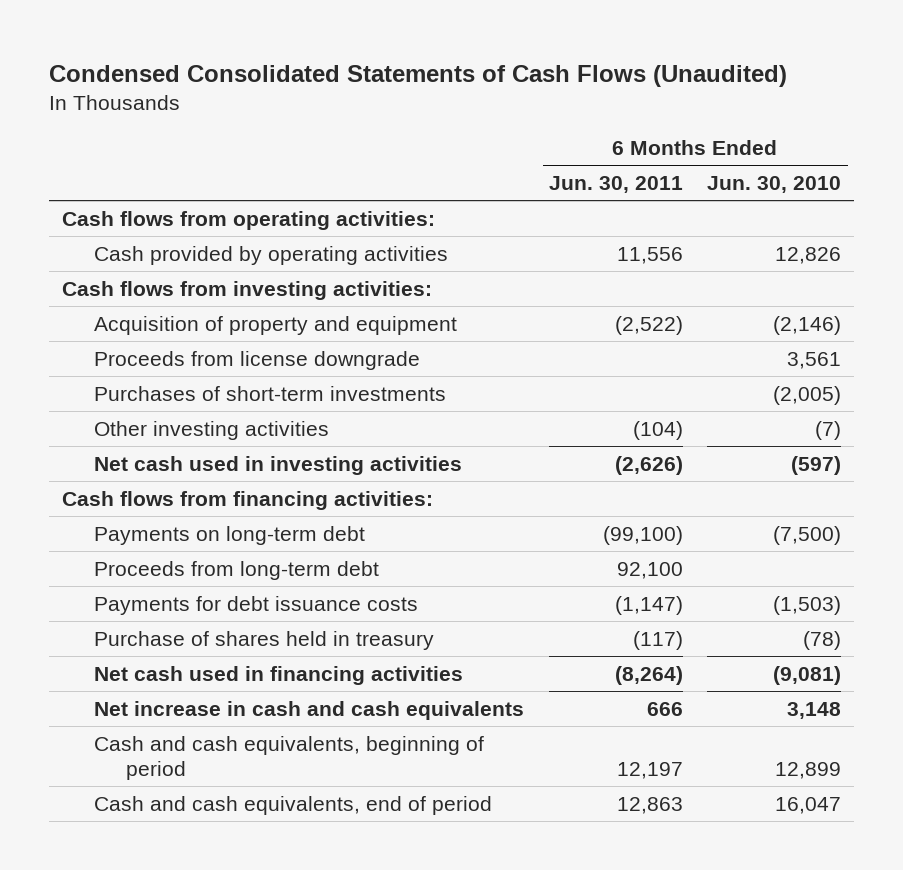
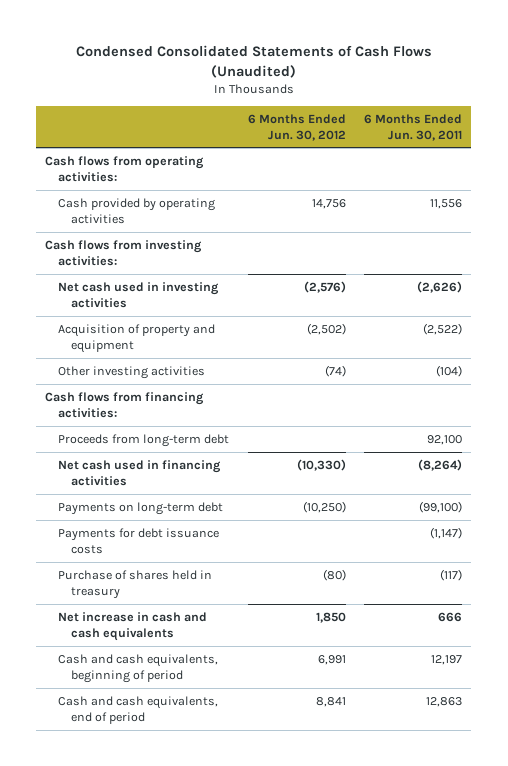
[707,176,842,194] Jun. 30, 2010 -> none
none -> [247,113,346,141] 6 Months Ended Jun. 30, 2012
[94,455,463,475] Net cash used in investing activities -> [58,281,220,308] Net cash used in investing activities
[94,350,421,370] Proceeds from license downgrade -> none
[94,385,447,401] Purchases of short-term investments -> none
[94,665,464,685] Net cash used in financing activities -> [58,459,222,486] Net cash used in financing activities
[94,525,366,545] Payments on long-term debt -> [58,501,224,515] Payments on long-term debt

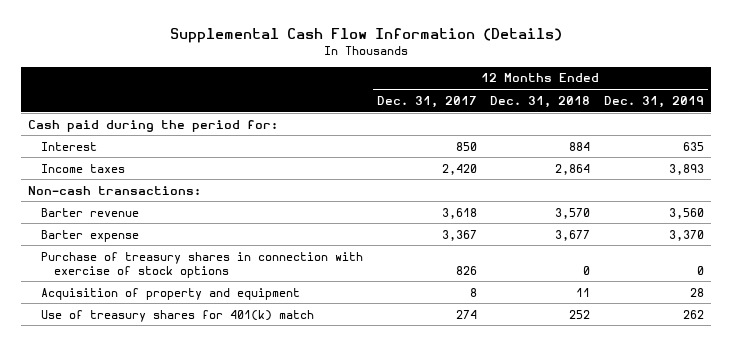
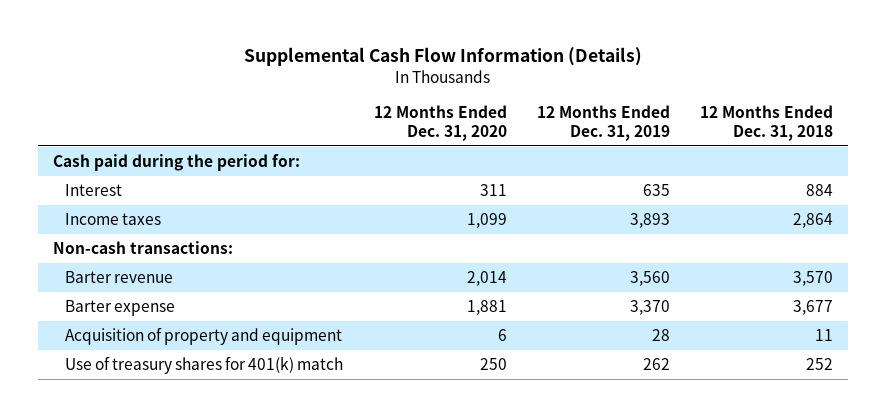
[376,95,477,108] Dec. 31, 2017 -> none
none -> [373,105,507,141] 12 Months Ended Dec. 31, 2020
[40,251,363,278] Purchase of treasury shares in connection with exercise of stock options -> none

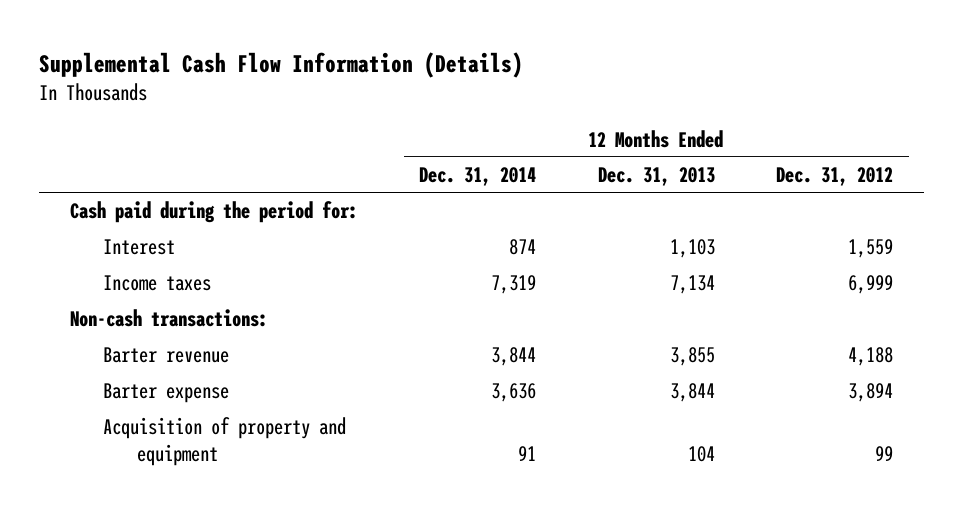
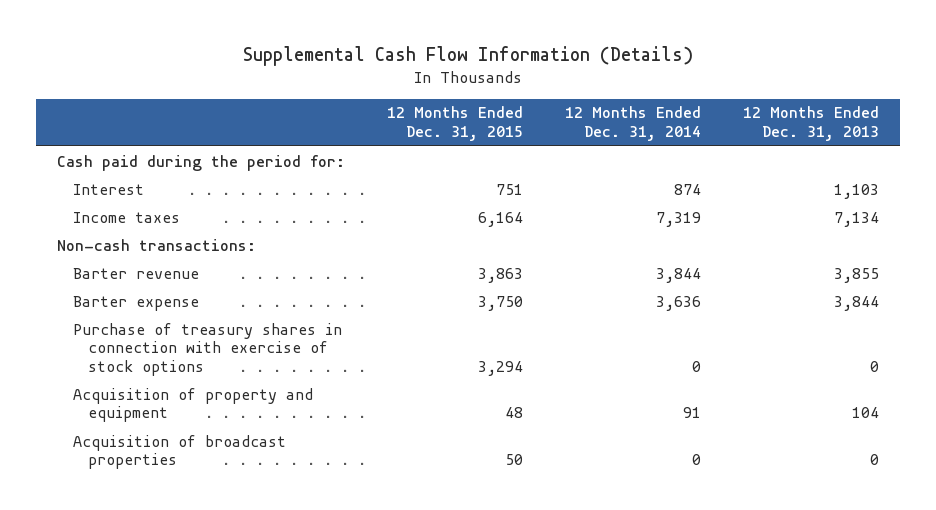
[776,167,894,187] Dec. 31, 2012 -> none
none -> [387,106,524,141] 12 Months Ended Dec. 31, 2015
none -> [72,322,342,376] Purchase of treasury shares in connection with exercise of stock options
none -> [72,434,286,470] Acquisition of broadcast properties

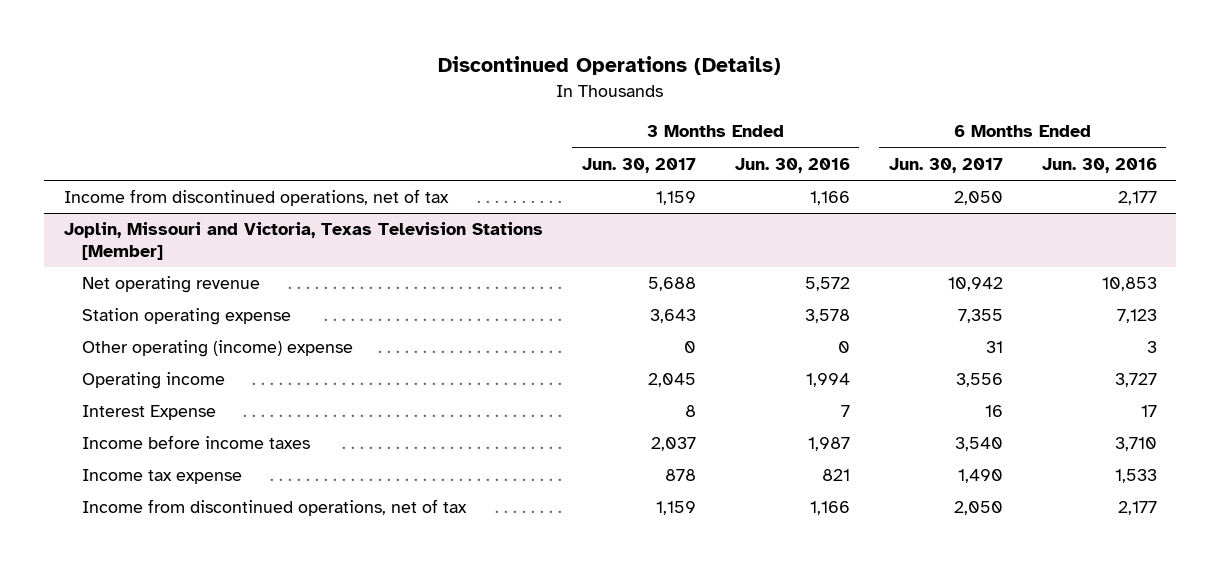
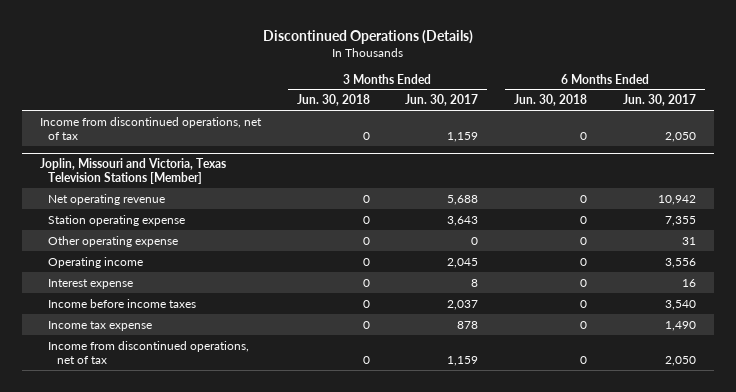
[734,157,850,173] Jun. 30, 2016 -> none
[1041,157,1157,173] Jun. 30, 2016 -> none
none -> [296,94,370,107] Jun. 30, 2018
none -> [514,94,588,107] Jun. 30, 2018
[82,340,354,358] Other operating (income) expense -> [48,235,179,247] Other operating expense
[82,405,217,421] Interest Expense -> [48,278,134,289] Interest expense

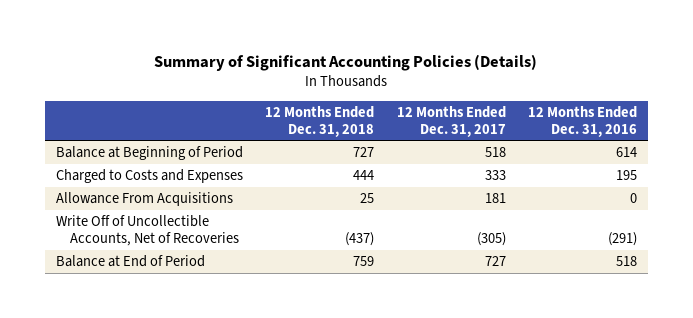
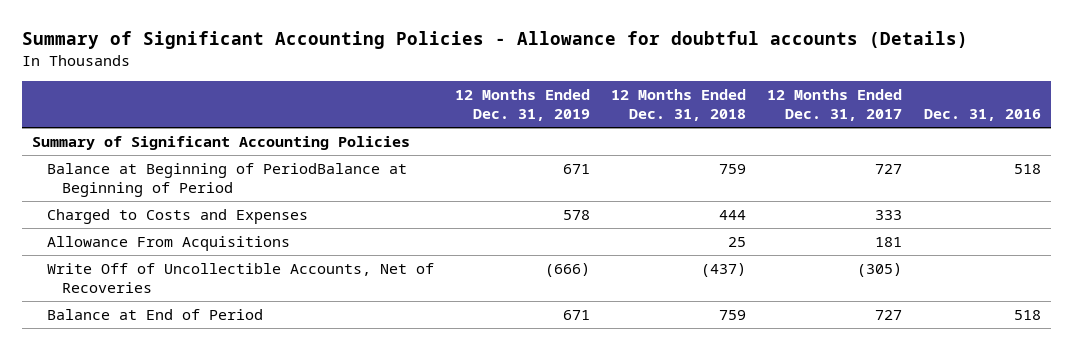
[154,54,538,72] Summary of Significant Accounting Policies (Details) -> [21,31,968,50] Summary of Significant Accounting Policies - Allowance for doubtful accounts (Details)
[527,106,637,137] 12 Months Ended Dec. 31, 2016 -> none
none -> [455,89,591,122] 12 Months Ended Dec. 31, 2019
none -> [923,109,1041,122] Dec. 31, 2016
none -> [32,135,411,150] Summary of Significant Accounting Policies
[55,146,243,161] Balance at Beginning of Period -> [47,162,408,198] Balance at Beginning of PeriodBalance at Beginning of Period
[353,147,375,158] 727 -> [719,163,747,174] 759
[484,147,506,158] 518 -> [875,163,903,174] 727

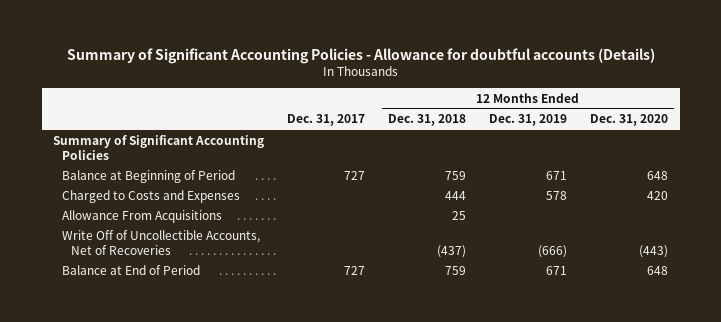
[767,89,903,122] 12 Months Ended Dec. 31, 2017 -> none
[923,109,1041,122] Dec. 31, 2016 -> none
none -> [287,114,366,127] Dec. 31, 2017
none -> [590,114,669,127] Dec. 31, 2020
[47,162,408,198] Balance at Beginning of PeriodBalance at Beginning of Period -> [62,169,236,183] Balance at Beginning of Period

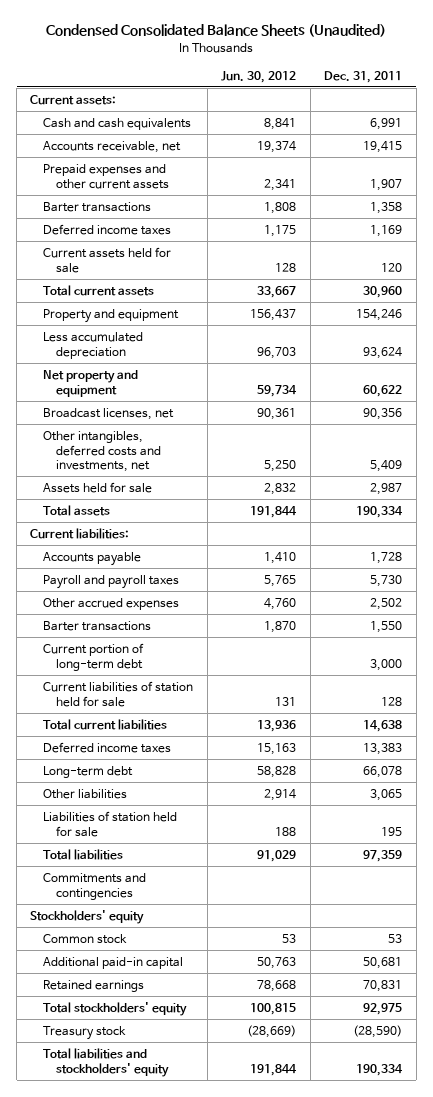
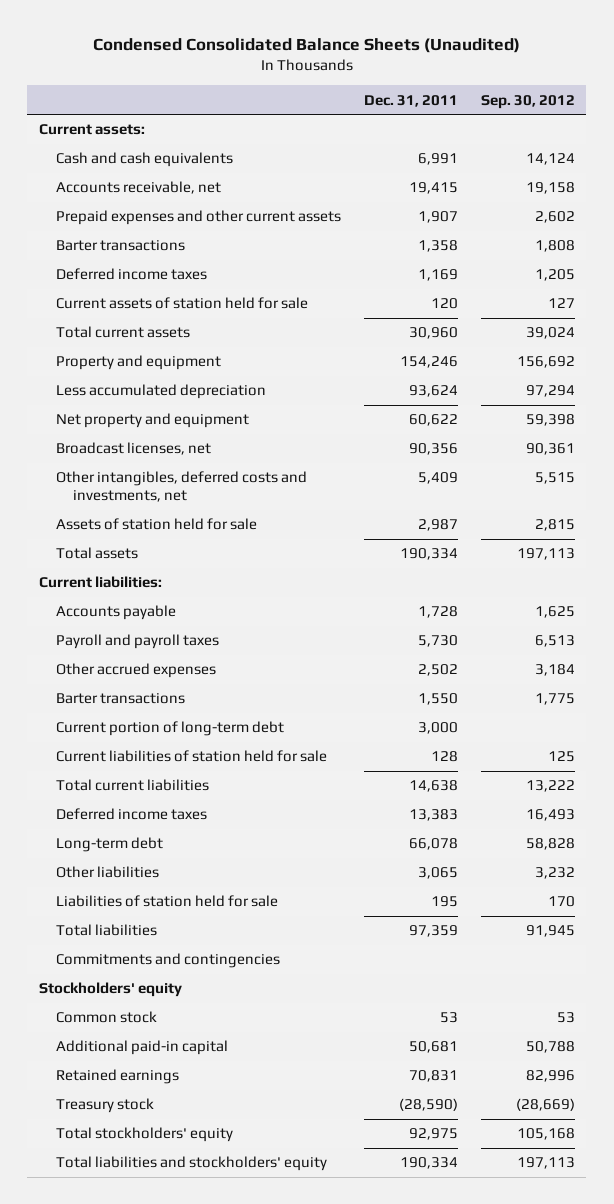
[221,70,297,83] Jun. 30, 2012 -> none
none -> [480,94,575,109] Sep. 30, 2012
[43,246,172,273] Current assets held for sale -> [55,297,308,310] Current assets of station held for sale
[43,481,153,493] Assets held for sale -> [55,518,257,531] Assets of station held for sale
[43,1001,188,1016] Total stockholders' equity -> [55,1127,233,1143] Total stockholders' equity

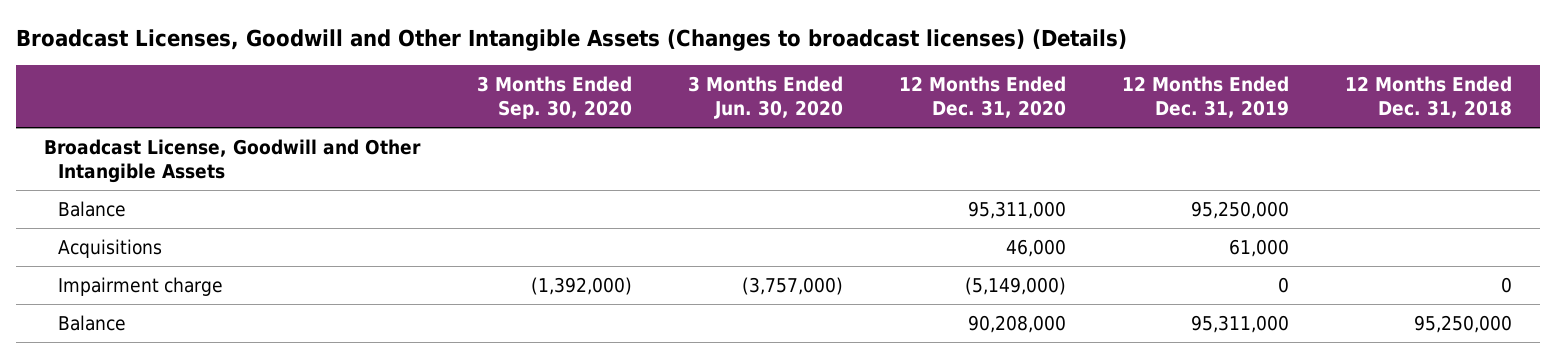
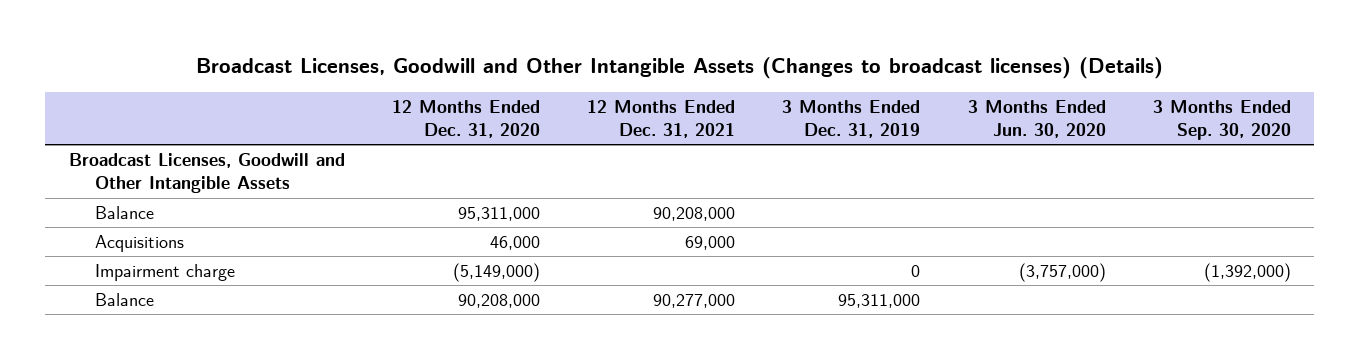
[1122,76,1290,119] 12 Months Ended Dec. 31, 2019 -> none
[1345,76,1513,119] 12 Months Ended Dec. 31, 2018 -> none
none -> [587,99,736,138] 12 Months Ended Dec. 31, 2021
none -> [782,99,921,138] 3 Months Ended Dec. 31, 2019
[44,138,422,184] Broadcast License, Goodwill and Other Intangible Assets -> [68,152,345,194] Broadcast Licenses, Goodwill and Other Intangible Assets

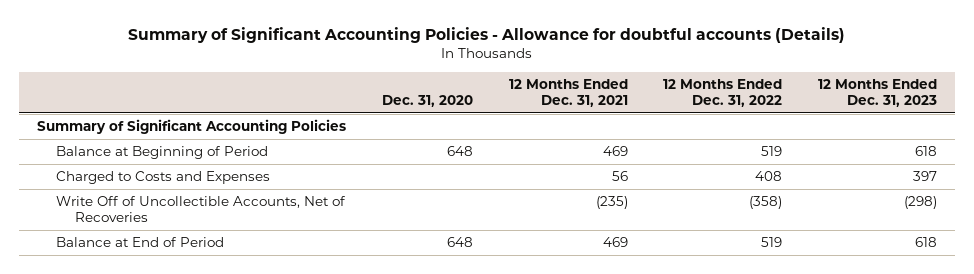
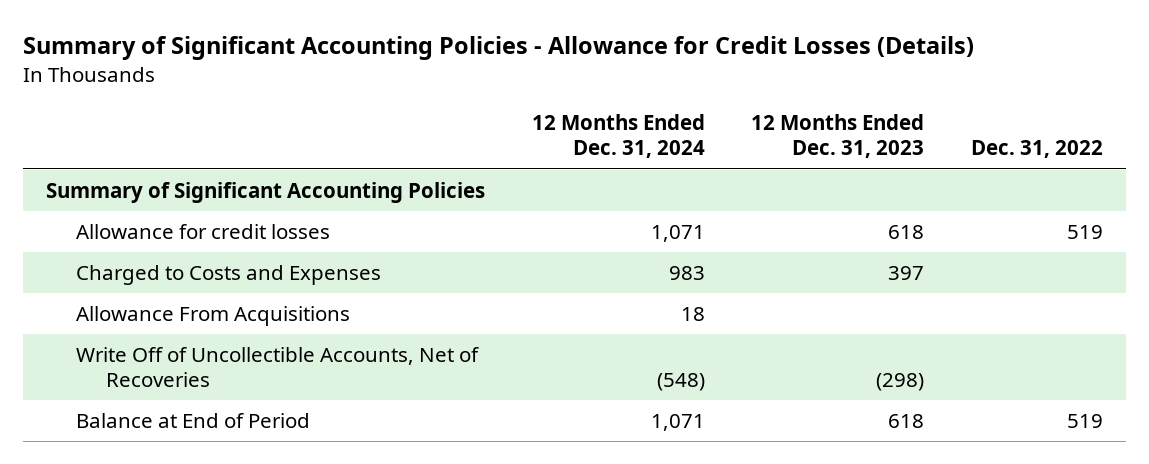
[128,27,846,44] Summary of Significant Accounting Policies - Allowance for doubtful accounts (Details) -> [22,36,974,61] Summary of Significant Accounting Policies - Allowance for Credit Losses (Details)
[381,94,473,107] Dec. 31, 2020 -> none
[508,78,628,107] 12 Months Ended Dec. 31, 2021 -> none
[663,78,783,107] 12 Months Ended Dec. 31, 2022 -> none
none -> [531,114,705,159] 12 Months Ended Dec. 31, 2024
none -> [971,140,1104,159] Dec. 31, 2022
[55,146,268,160] Balance at Beginning of Period -> [75,223,330,239] Allowance for credit losses
none -> [75,305,350,326] Allowance From Acquisitions

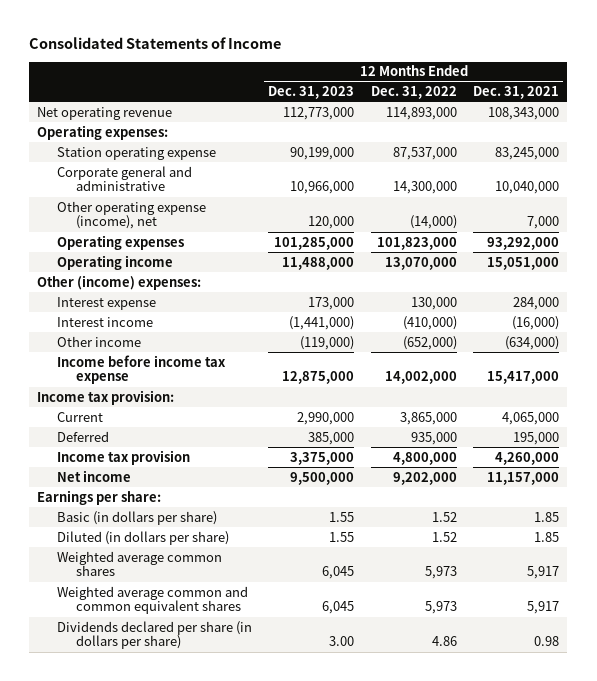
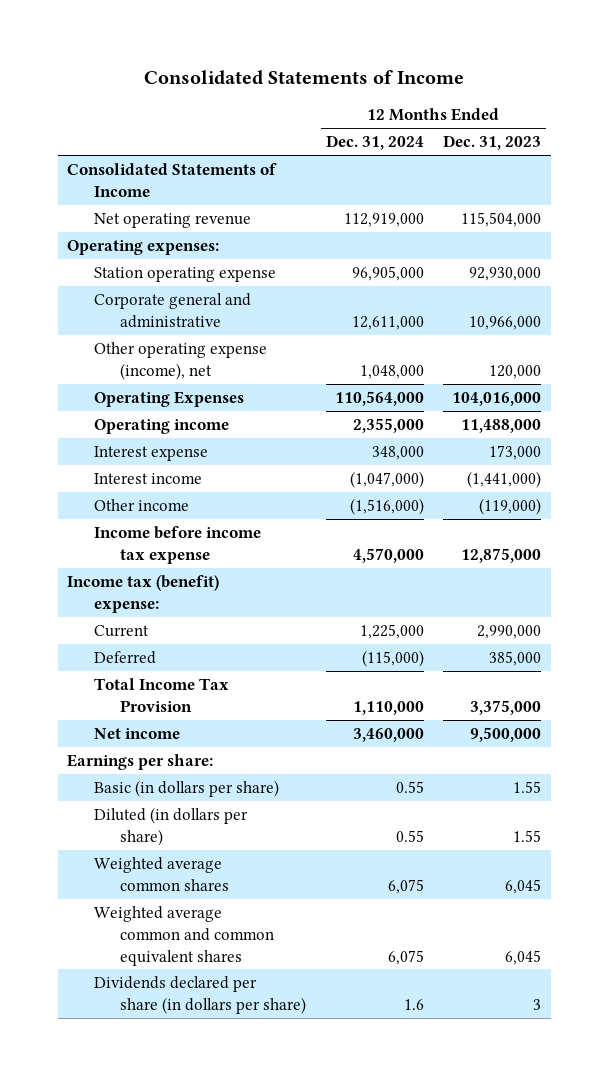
[370,86,457,100] Dec. 31, 2022 -> none
[473,86,560,100] Dec. 31, 2021 -> none
none -> [325,135,424,151] Dec. 31, 2024
none -> [67,162,278,197] Consolidated Statements of Income
[283,106,355,120] 112,773,000 -> [461,211,542,227] 115,504,000
[290,146,355,160] 90,199,000 -> [469,266,542,281] 92,930,000
[56,234,184,250] Operating expenses -> [93,390,244,407] Operating Expenses
[274,236,355,250] 101,285,000 -> [452,391,542,406] 104,016,000
[37,274,202,290] Other (income) expenses: -> none
[37,389,175,405] Income tax provision: -> [67,574,220,613] Income tax (benefit) expense:
[56,449,190,465] Income tax provision -> [93,677,229,712] Total Income Tax Provision
[329,636,355,647] 3.00 -> [533,998,542,1010] 3

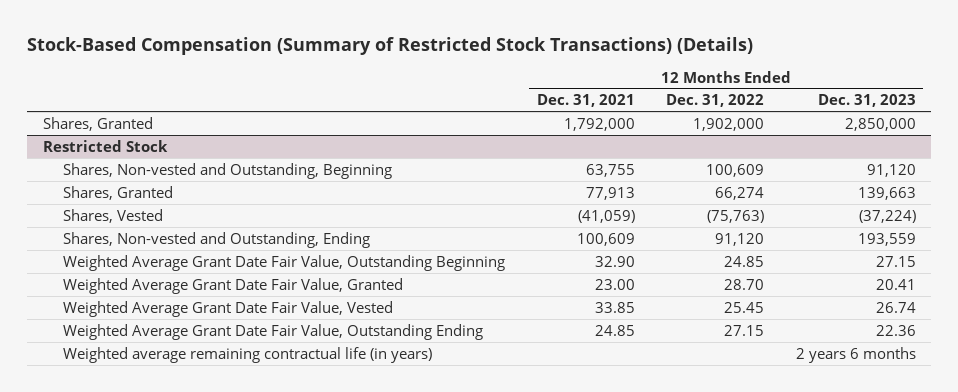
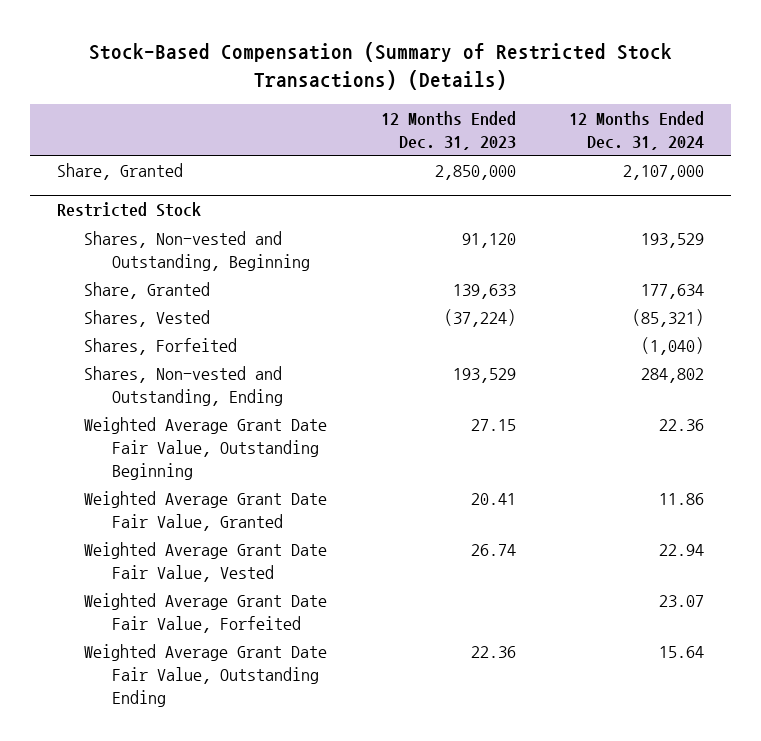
[536,94,635,108] Dec. 31, 2021 -> none
[666,94,765,108] Dec. 31, 2022 -> none
none -> [569,110,705,150] 12 Months Ended Dec. 31, 2024
[42,116,153,131] Shares, Granted -> [56,162,183,180] Share, Granted
[63,185,174,200] Shares, Granted -> [84,281,211,299] Share, Granted
[857,186,916,200] 139,663 -> [452,283,516,299] 139,633
none -> [84,337,238,355] Shares, Forfeited
[857,232,916,246] 193,559 -> [452,367,516,383] 193,529
none -> [84,592,328,633] Weighted Average Grant Date Fair Value, Forfeited
[63,346,433,363] Weighted average remaining contractual life (in years) -> none

